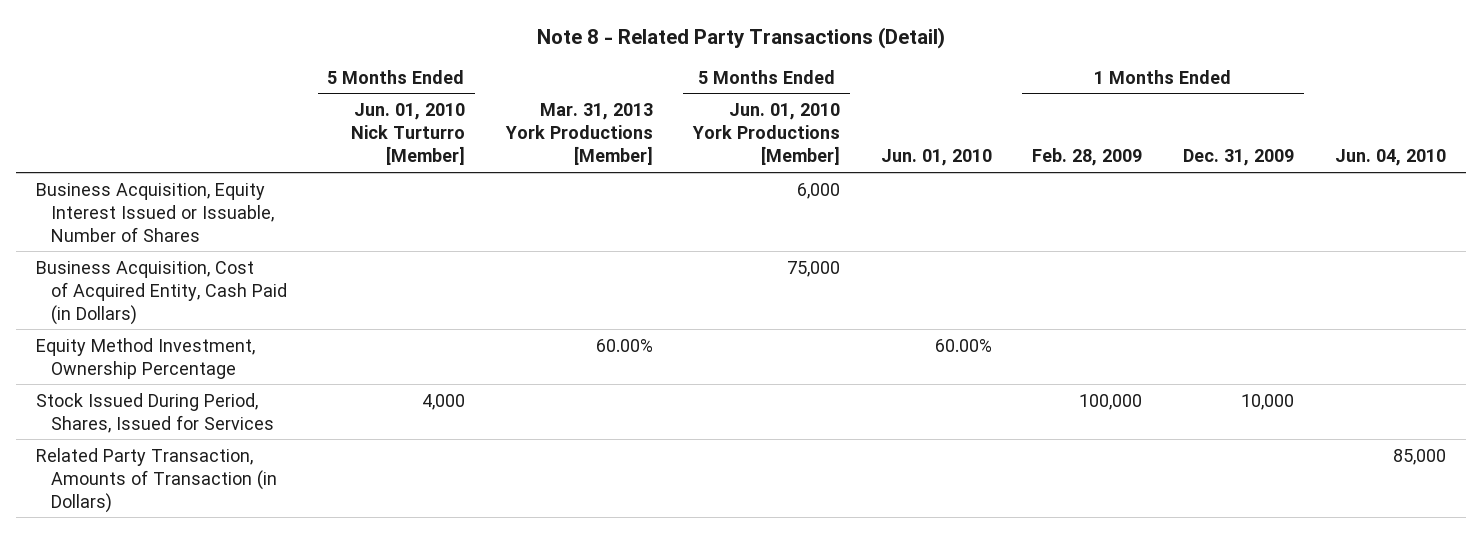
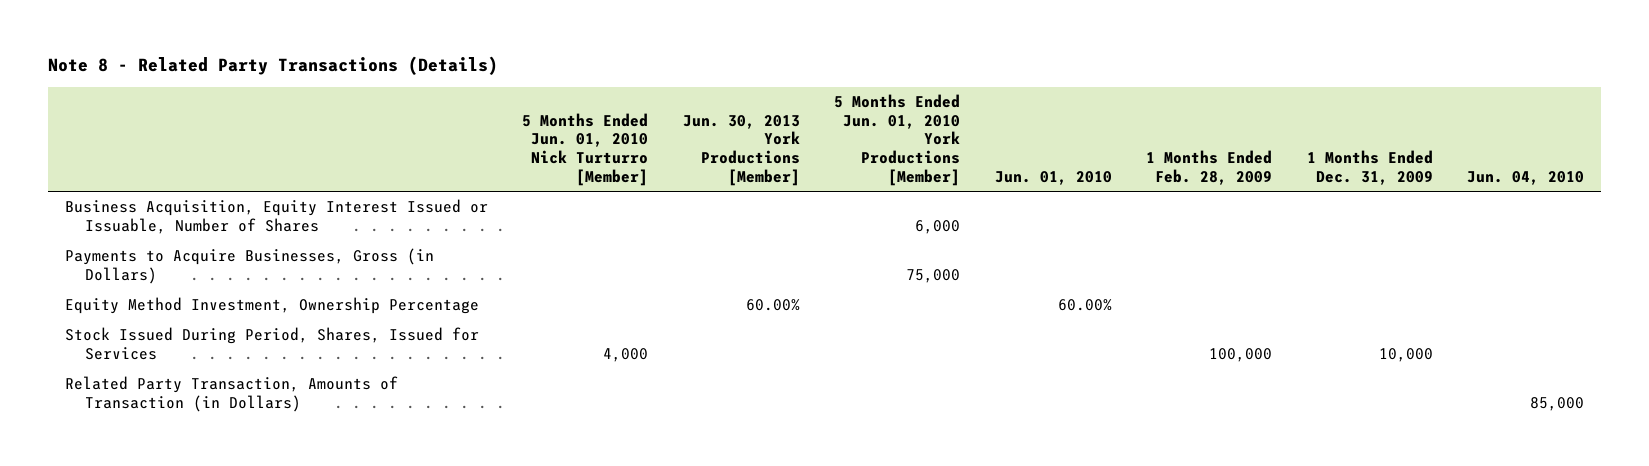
[536,26,945,49] Note 8 - Related Party Transactions (Detail) -> [47,56,498,76] Note 8 - Related Party Transactions (Details)
[504,103,653,166] Mar. 31, 2013 York Productions [Member] -> none
none -> [682,114,800,186] Jun. 30, 2013 York Productions [Member]
[36,260,288,325] Business Acquisition, Cost of Acquired Entity, Cash Paid (in Dollars) -> none
none -> [64,248,434,284] Payments to Acquire Businesses, Gross (in Dollars)

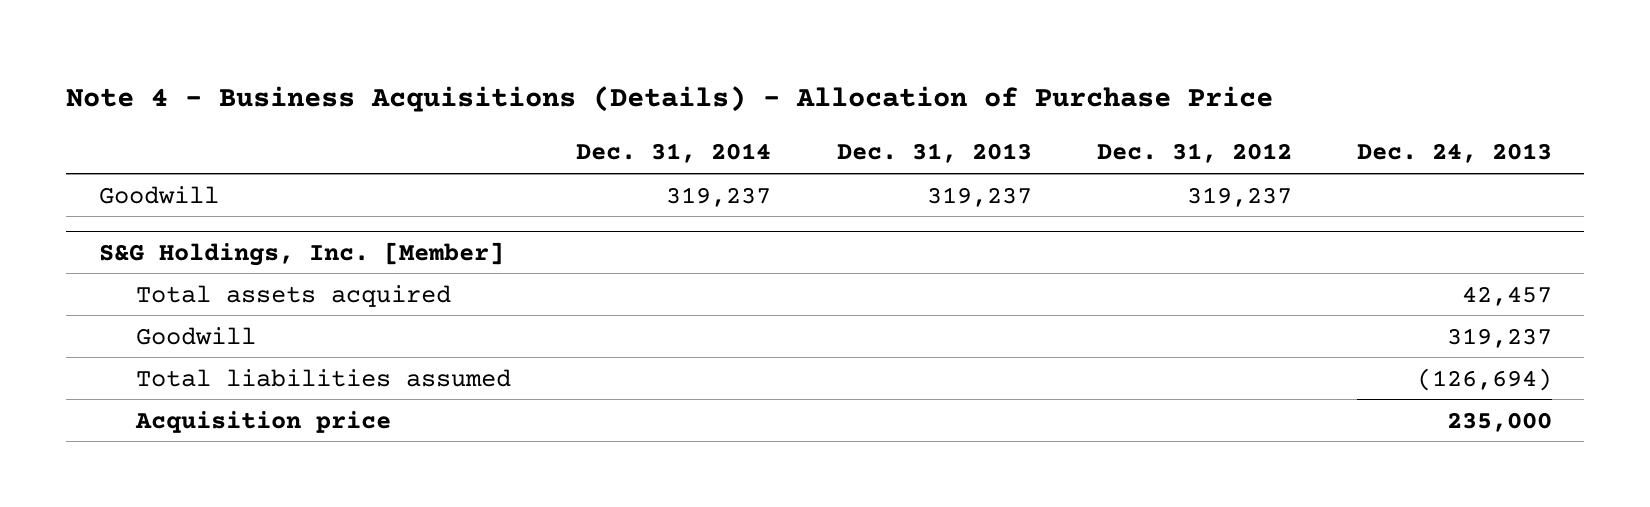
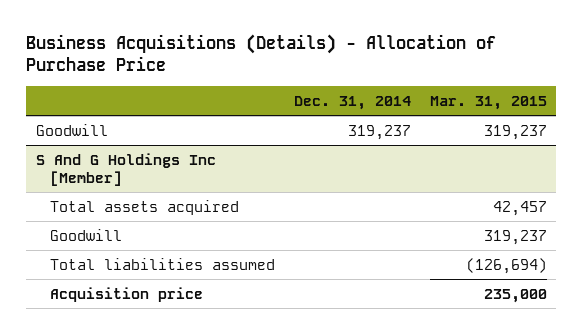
[66,85,1274,112] Note 4 - Business Acquisitions (Details) - Allocation of Purchase Price -> [26,33,497,72] Business Acquisitions (Details) - Allocation of Purchase Price
[836,143,1032,164] Dec. 31, 2013 -> none
[1096,143,1292,164] Dec. 31, 2012 -> none
[1356,143,1552,164] Dec. 24, 2013 -> none
none -> [429,95,547,110] Mar. 31, 2015
[98,241,504,266] S&G Holdings, Inc. [Member] -> [35,152,216,186] S And G Holdings Inc [Member]

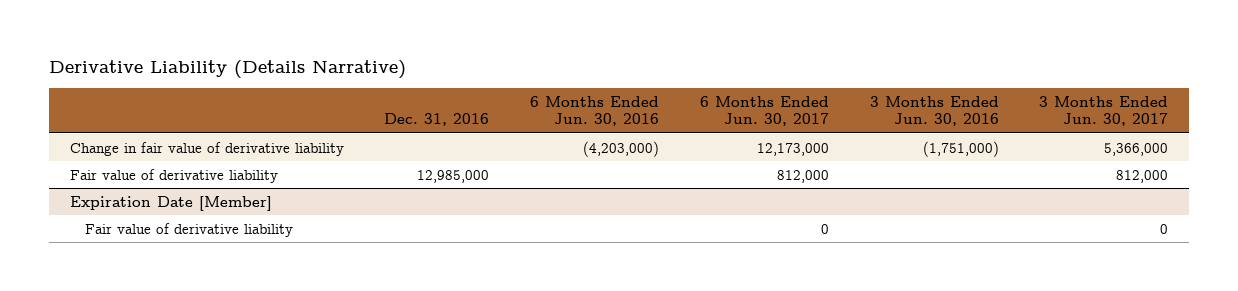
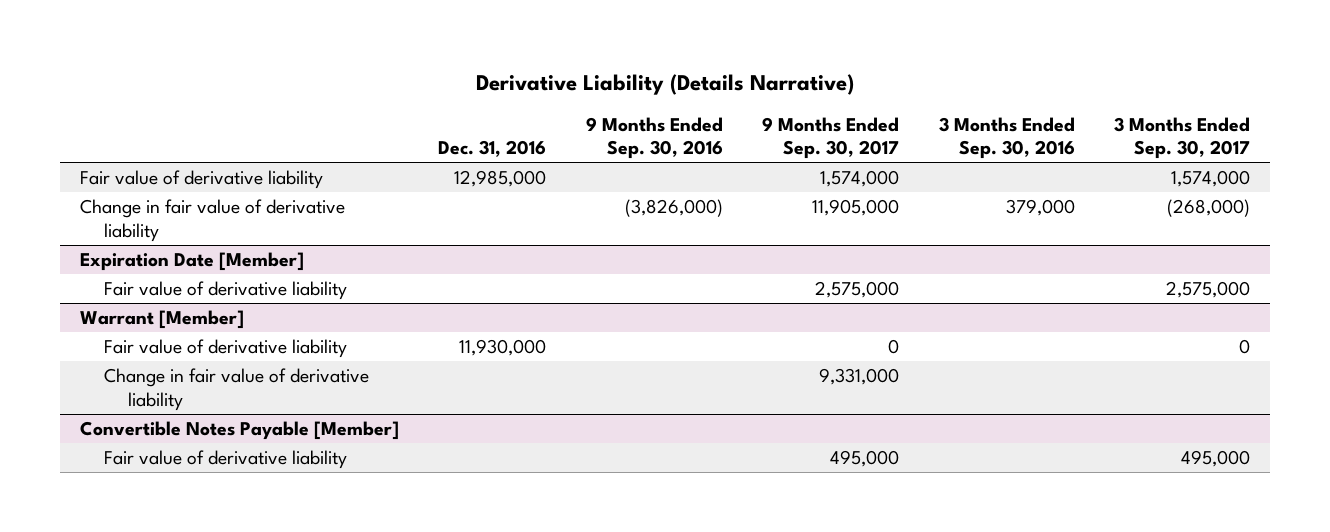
[530,95,660,127] 6 Months Ended Jun. 30, 2016 -> none
[699,95,829,127] 6 Months Ended Jun. 30, 2017 -> none
[869,95,999,127] 3 Months Ended Jun. 30, 2016 -> none
[1039,95,1169,127] 3 Months Ended Jun. 30, 2017 -> none
none -> [585,116,723,160] 9 Months Ended Sep. 30, 2016
none -> [762,116,900,160] 9 Months Ended Sep. 30, 2017
none -> [938,116,1075,160] 3 Months Ended Sep. 30, 2016
none -> [1113,116,1250,160] 3 Months Ended Sep. 30, 2017
[69,141,344,156] Change in fair value of derivative liability -> [79,198,345,242] Change in fair value of derivative liability
none -> [79,309,244,329] Warrant [Member]
none -> [103,338,347,358] Fair value of derivative liability
none -> [103,367,369,411] Change in fair value of derivative liability
none -> [79,420,399,440] Convertible Notes Payable [Member]
none -> [103,449,347,469] Fair value of derivative liability

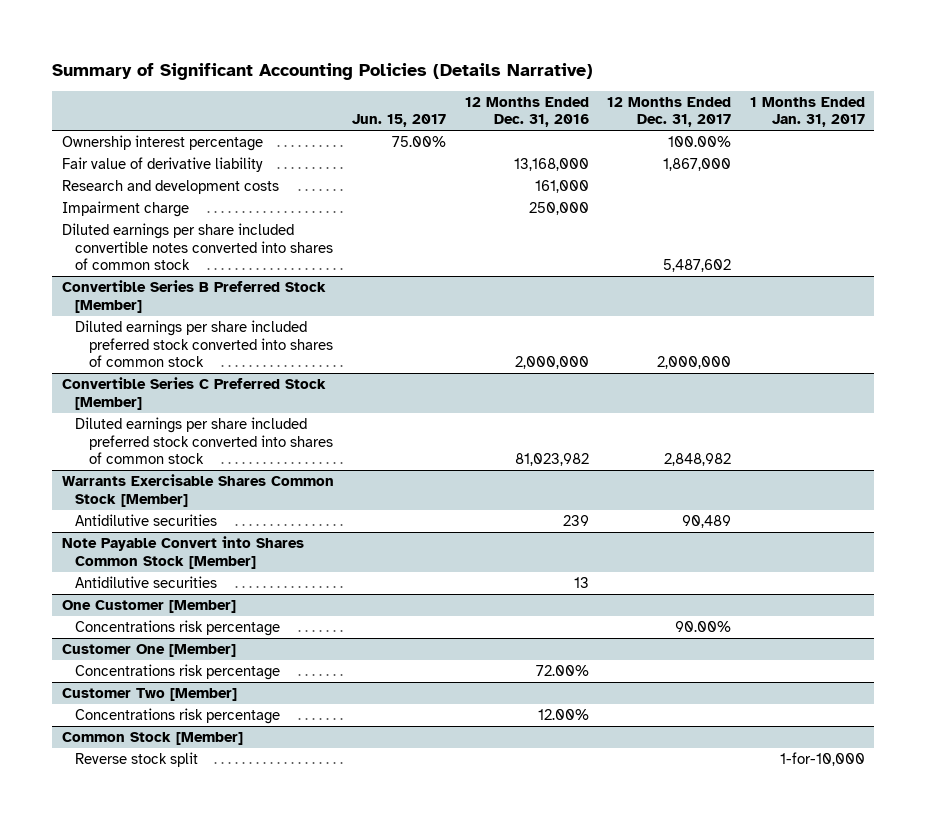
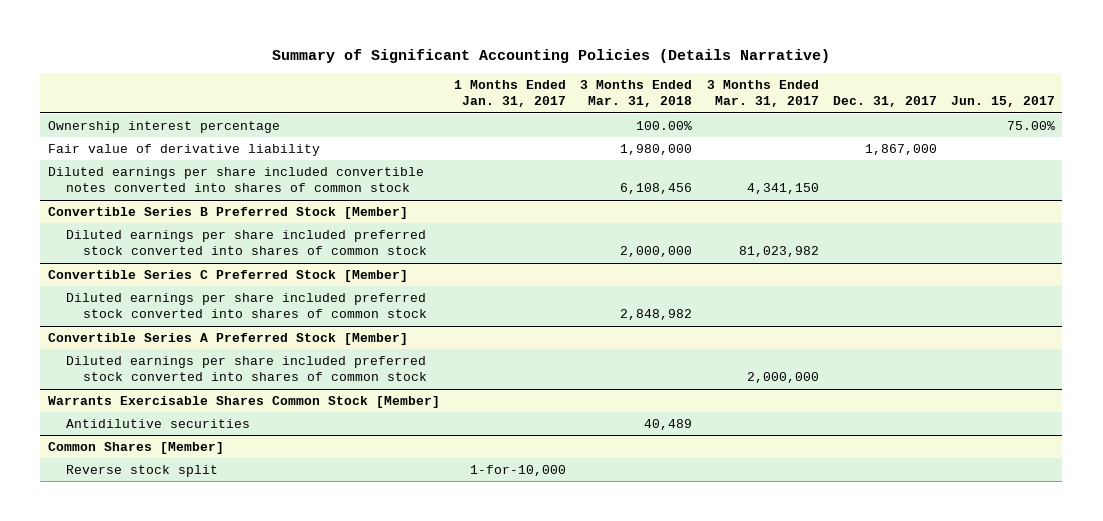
[464,96,589,128] 12 Months Ended Dec. 31, 2016 -> none
[607,96,732,128] 12 Months Ended Dec. 31, 2017 -> none
none -> [580,80,693,108] 3 Months Ended Mar. 31, 2018
none -> [706,80,819,108] 3 Months Ended Mar. 31, 2017
none -> [832,96,937,108] Dec. 31, 2017
[61,180,279,195] Research and development costs -> none
[61,201,189,218] Impairment charge -> none
none -> [47,332,408,345] Convertible Series A Preferred Stock [Member]
none -> [65,355,428,382] Diluted earnings per share included preferred stock converted into shares of common stock
[61,536,304,569] Note Payable Convert into Shares Common Stock [Member] -> none
[75,576,218,589] Antidilutive securities -> none
[61,600,236,614] One Customer [Member] -> none
[75,620,281,637] Concentrations risk percentage -> none
[61,644,236,658] Customer One [Member] -> none
[75,664,281,681] Concentrations risk percentage -> none
[61,688,237,702] Customer Two [Member] -> none
[75,708,281,725] Concentrations risk percentage -> none
[61,732,243,746] Common Stock [Member] -> [47,441,224,454] Common Shares [Member]

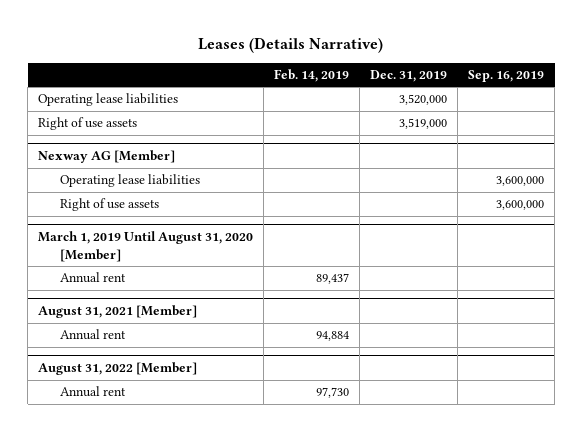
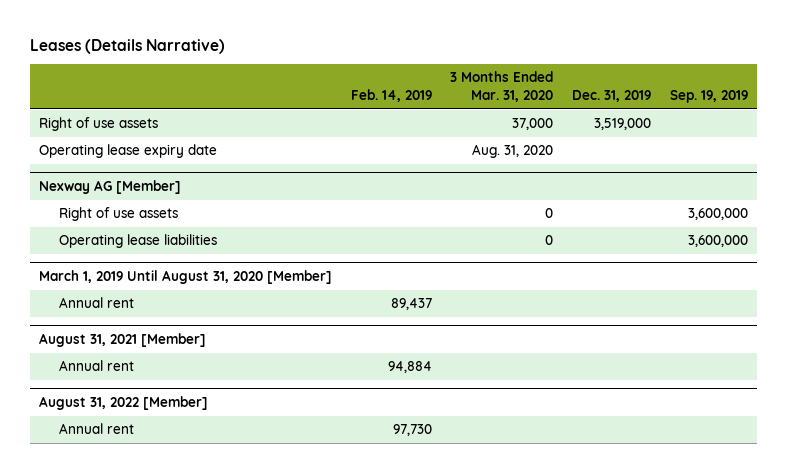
[468,70,545,83] Sep. 16, 2019 -> none
none -> [450,71,554,102] 3 Months Ended Mar. 31, 2020
none -> [669,89,748,103] Sep. 19, 2019
[38,93,179,107] Operating lease liabilities -> none
none -> [39,144,218,159] Operating lease expiry date
[60,174,201,188] Operating lease liabilities -> [59,234,218,249] Operating lease liabilities

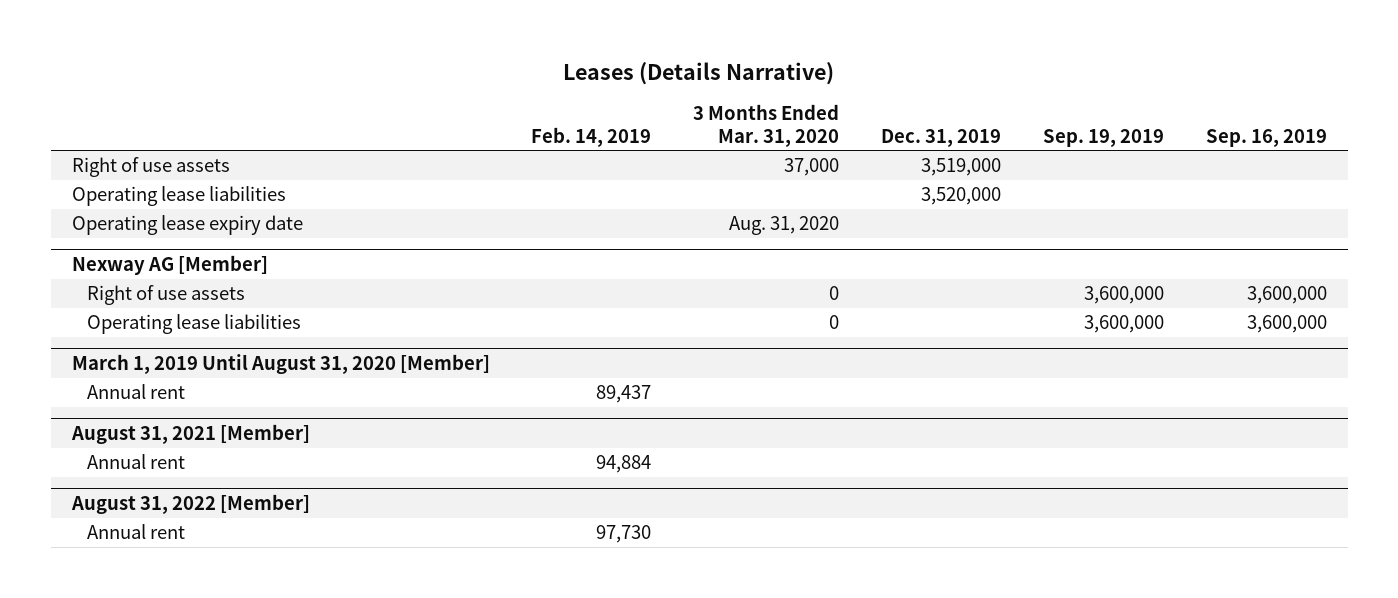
none -> [1205,128,1327,147] Sep. 16, 2019
none -> [71,186,286,207] Operating lease liabilities

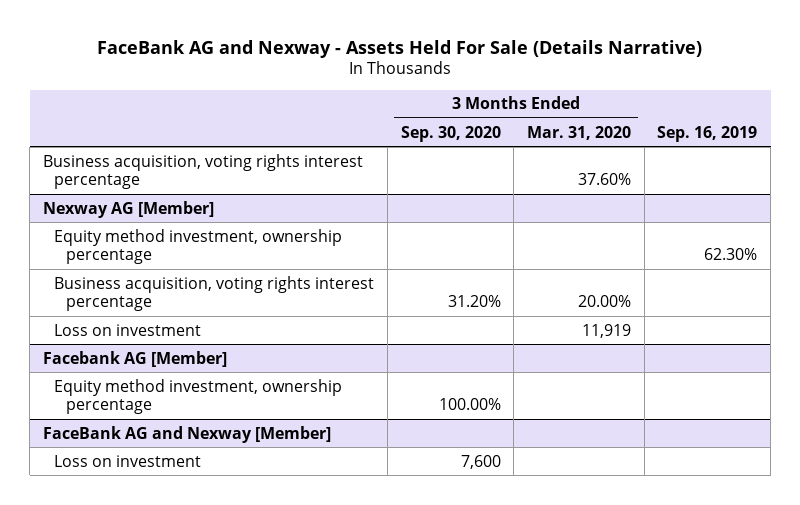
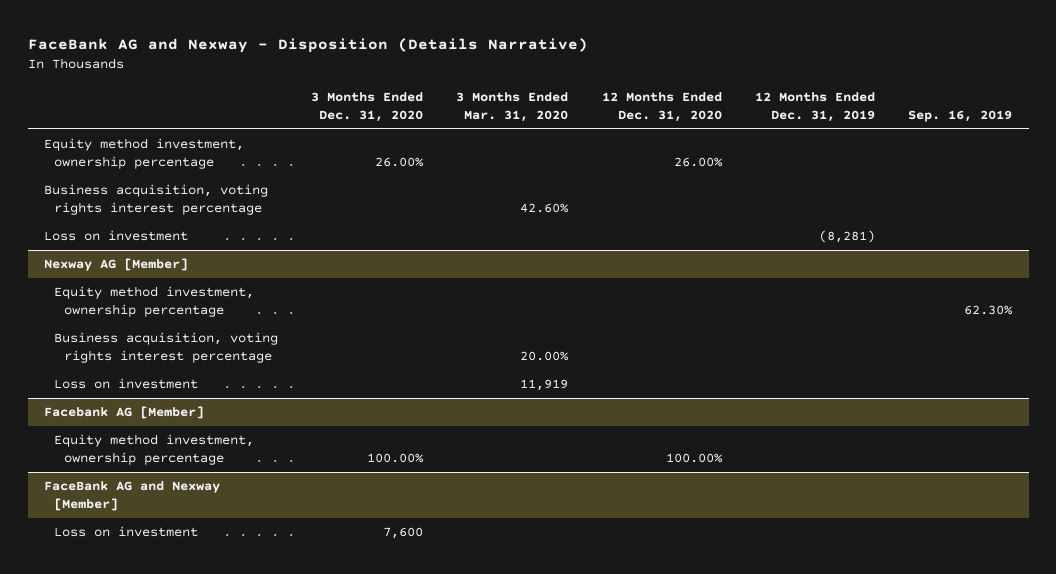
[97,39,703,58] FaceBank AG and Nexway - Assets Held For Sale (Details Narrative) -> [27,38,588,54] FaceBank AG and Nexway - Disposition (Details Narrative)
[400,125,501,142] Sep. 30, 2020 -> none
none -> [311,91,424,122] 3 Months Ended Dec. 31, 2020
none -> [601,91,722,122] 12 Months Ended Dec. 31, 2020
none -> [754,91,875,122] 12 Months Ended Dec. 31, 2019
none -> [44,138,245,170] Equity method investment, ownership percentage
[578,172,632,185] 37.60% -> [520,203,570,214] 42.60%
none -> [44,230,189,242] Loss on investment

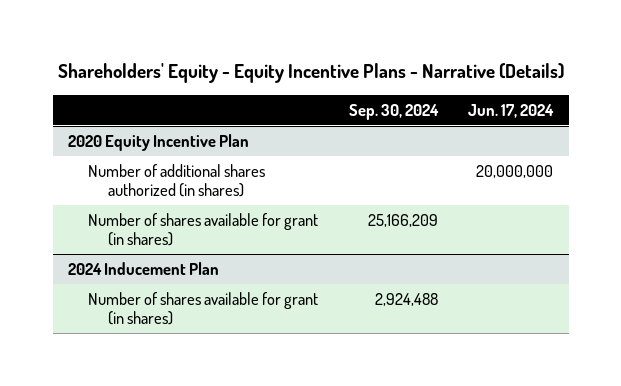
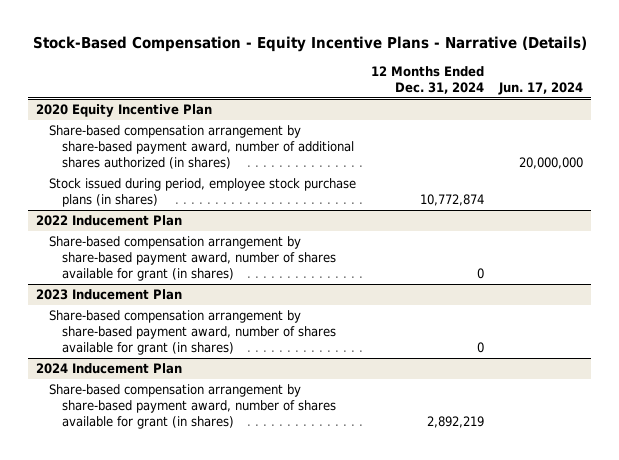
[57,63,564,84] Shareholders' Equity - Equity Incentive Plans - Narrative (Details) -> [32,35,587,52] Stock-Based Compensation - Equity Incentive Plans - Narrative (Details)
[348,103,439,120] Sep. 30, 2024 -> none
none -> [371,65,485,94] 12 Months Ended Dec. 31, 2024
[88,213,319,247] Number of shares available for grant (in shares) -> none
[88,164,266,198] Number of additional shares authorized (in shares) -> [48,125,354,169] Share-based compensation arrangement by share-based payment award, number of additional shares authorized (in shares)
none -> [48,178,356,208] Stock issued during period, employee stock purchase plans (in shares)
none -> [35,215,182,227] 2022 Inducement Plan
none -> [48,236,336,281] Share-based compensation arrangement by share-based payment award, number of shares available for grant (in shares)
none -> [35,289,182,301] 2023 Inducement Plan
none -> [48,310,336,355] Share-based compensation arrangement by share-based payment award, number of shares available for grant (in shares)
[88,292,319,326] Number of shares available for grant (in shares) -> [48,384,336,429] Share-based compensation arrangement by share-based payment award, number of shares available for grant (in shares)

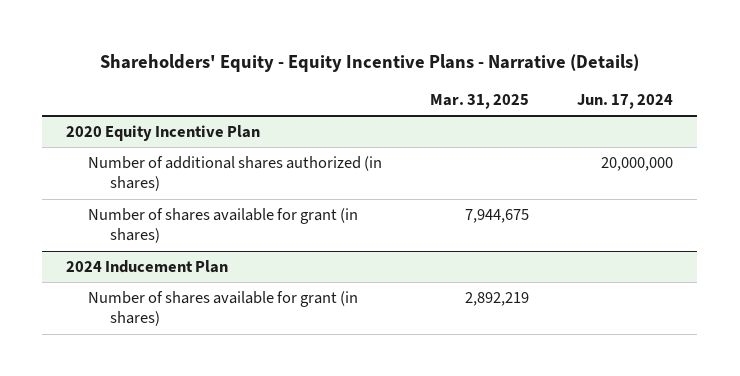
[32,35,587,52] Stock-Based Compensation - Equity Incentive Plans - Narrative (Details) -> [99,53,639,72] Shareholders' Equity - Equity Incentive Plans - Narrative (Details)
[371,65,485,94] 12 Months Ended Dec. 31, 2024 -> none
none -> [430,93,530,109] Mar. 31, 2025
[48,178,356,208] Stock issued during period, employee stock purchase plans (in shares) -> none
[35,215,182,227] 2022 Inducement Plan -> none
[48,236,336,281] Share-based compensation arrangement by share-based payment award, number of shares available for grant (in shares) -> none
[35,289,182,301] 2023 Inducement Plan -> none
[48,310,336,355] Share-based compensation arrangement by share-based payment award, number of shares available for grant (in shares) -> none
[48,125,354,169] Share-based compensation arrangement by share-based payment award, number of additional shares authorized (in shares) -> [88,155,383,192] Number of additional shares authorized (in shares)
none -> [88,207,359,244] Number of shares available for grant (in shares)
[48,384,336,429] Share-based compensation arrangement by share-based payment award, number of shares available for grant (in shares) -> [88,290,359,327] Number of shares available for grant (in shares)

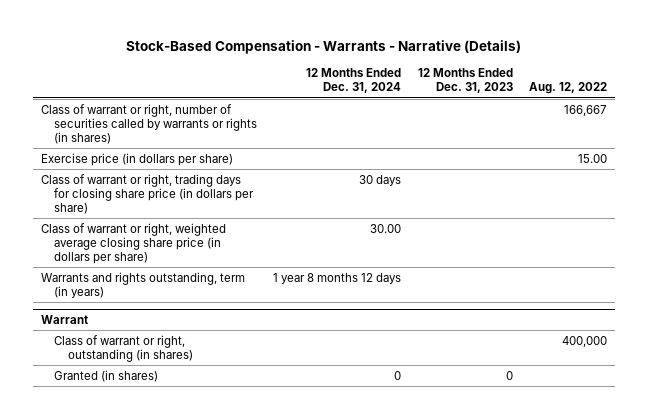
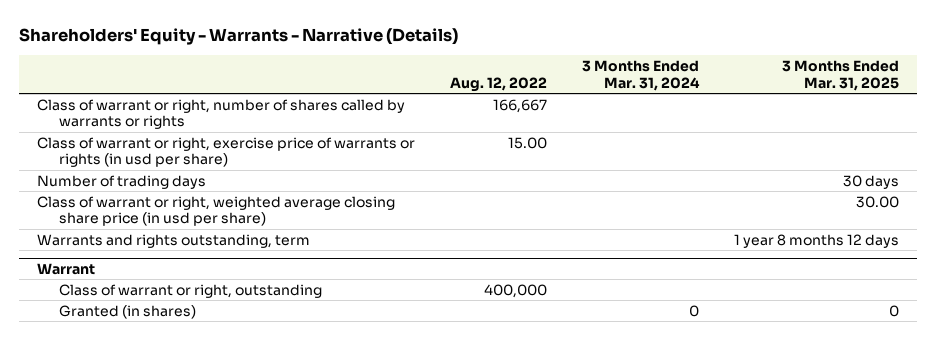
[125,39,521,54] Stock-Based Compensation - Warrants - Narrative (Details) -> [19,28,459,46] Shareholders' Equity - Warrants - Narrative (Details)
[306,68,402,94] 12 Months Ended Dec. 31, 2024 -> none
[417,68,513,94] 12 Months Ended Dec. 31, 2023 -> none
none -> [582,59,701,91] 3 Months Ended Mar. 31, 2024
none -> [782,59,900,91] 3 Months Ended Mar. 31, 2025
[41,103,258,145] Class of warrant or right, number of securities called by warrants or rights (in shares) -> [36,98,405,130] Class of warrant or right, number of shares called by warrants or rights
[41,152,234,166] Exercise price (in dollars per share) -> [36,136,415,168] Class of warrant or right, exercise price of warrants or rights (in usd per share)
[41,173,255,215] Class of warrant or right, trading days for closing share price (in dollars per share) -> [36,174,206,189] Number of trading days
[41,222,227,265] Class of warrant or right, weighted average closing share price (in dollars per share) -> [36,195,395,227] Class of warrant or right, weighted average closing share price (in usd per share)
[41,271,246,298] Warrants and rights outstanding, term (in years) -> [36,233,310,248] Warrants and rights outstanding, term
[54,334,193,362] Class of warrant or right, outstanding (in shares) -> [58,283,322,298] Class of warrant or right, outstanding

